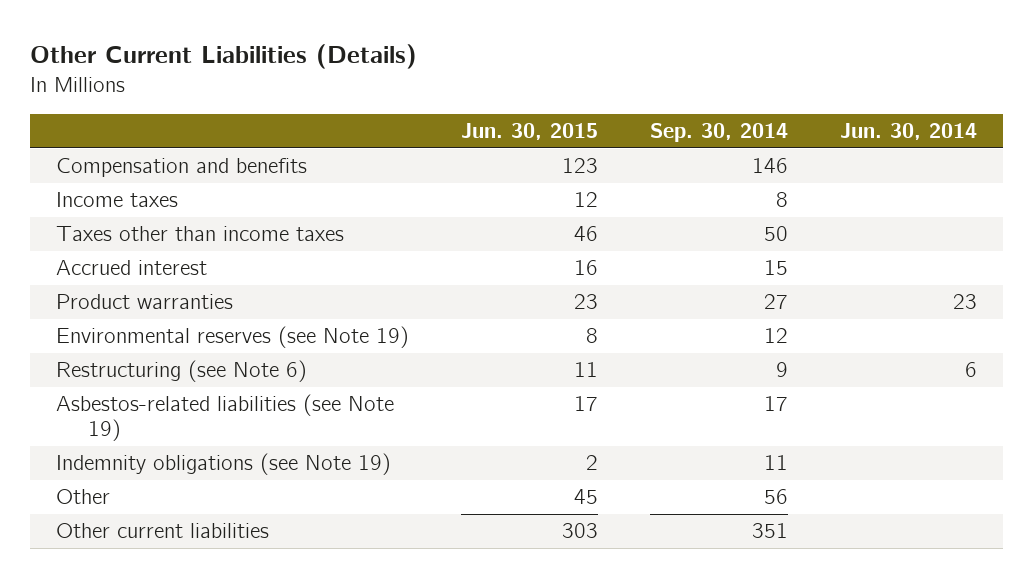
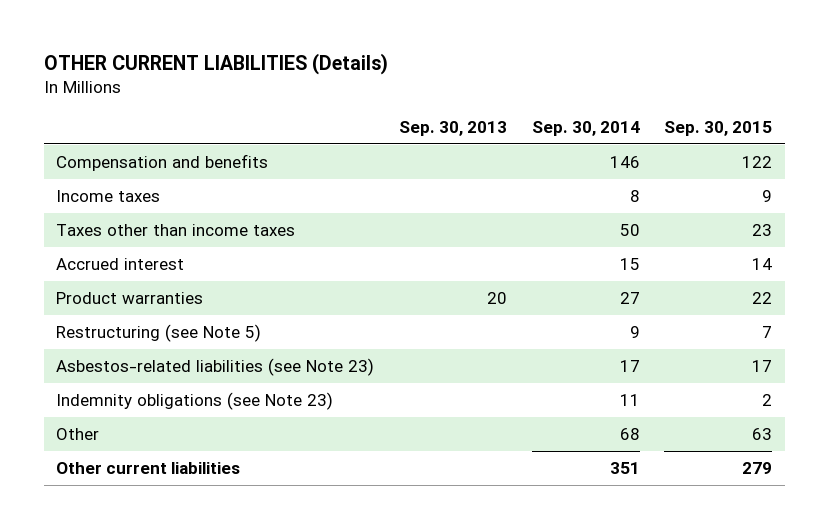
[29,44,417,70] Other Current Liabilities (Details) -> [44,53,389,76] OTHER CURRENT LIABILITIES (Details)
[461,123,599,141] Jun. 30, 2015 -> none
[840,123,978,141] Jun. 30, 2014 -> none
none -> [399,121,508,137] Sep. 30, 2013
none -> [664,121,773,137] Sep. 30, 2015
[55,326,409,349] Environmental reserves (see Note 19) -> none
[55,360,307,383] Restructuring (see Note 6) -> [56,323,262,342] Restructuring (see Note 5)
[55,394,394,442] Asbestos-related liabilities (see Note 19) -> [56,357,375,376] Asbestos-related liabilities (see Note 23)
[55,453,391,476] Indemnity obligations (see Note 19) -> [56,391,334,410] Indemnity obligations (see Note 23)
[764,489,789,505] 56 -> [619,427,640,440] 68

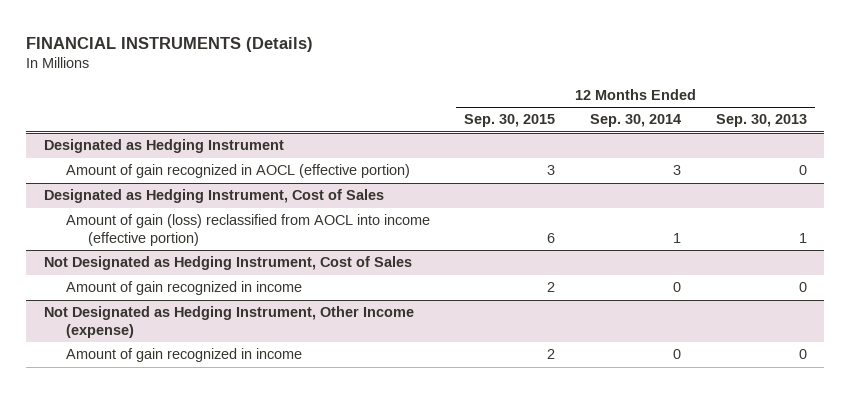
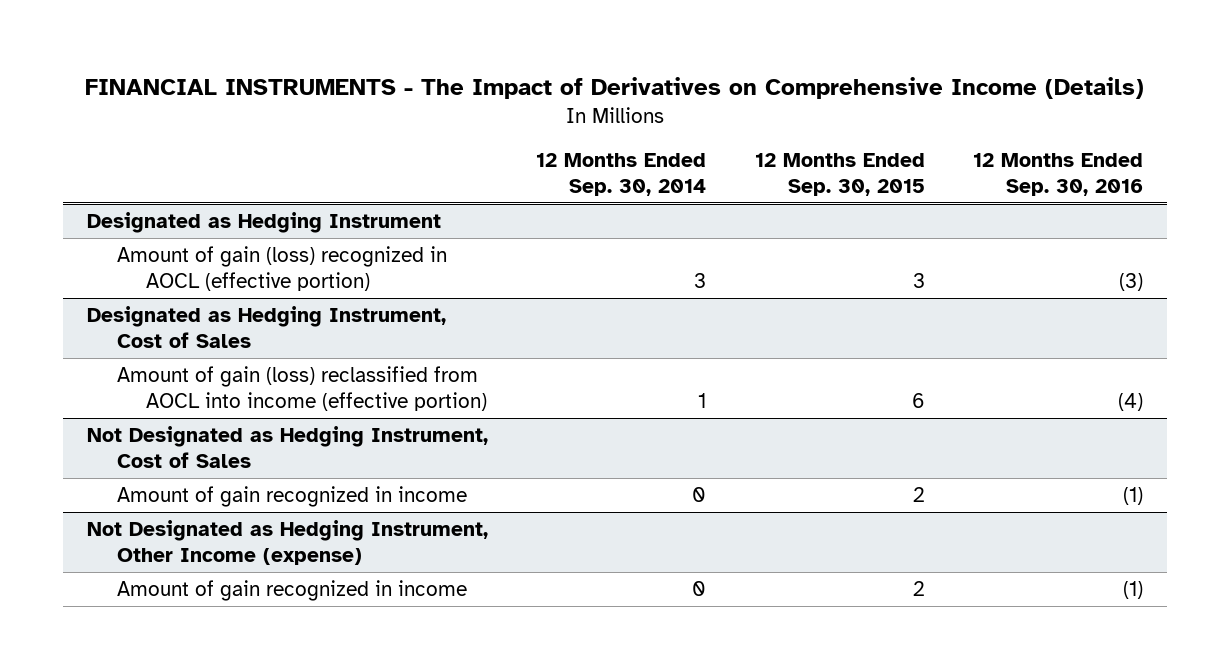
[26,36,314,52] FINANCIAL INSTRUMENTS (Details) -> [84,76,1144,99] FINANCIAL INSTRUMENTS - The Impact of Derivatives on Comprehensive Income (Details)
[715,114,807,128] Sep. 30, 2013 -> none
none -> [972,153,1143,196] 12 Months Ended Sep. 30, 2016
[65,164,410,179] Amount of gain recognized in AOCL (effective portion) -> [116,246,447,291] Amount of gain (loss) recognized in AOCL (effective portion)

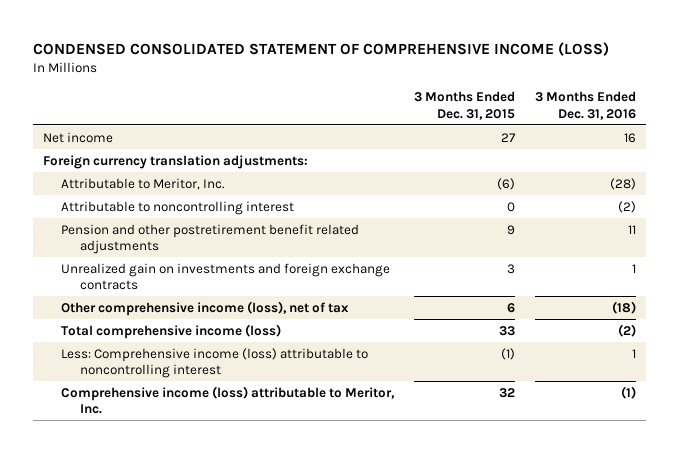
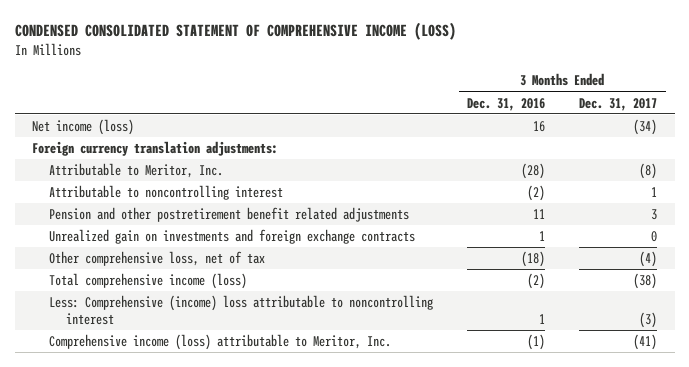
[414,91,516,120] 3 Months Ended Dec. 31, 2015 -> none
none -> [579,97,658,111] Dec. 31, 2017
[43,131,114,143] Net income -> [31,119,134,136] Net income (loss)
[61,300,350,316] Other comprehensive income (loss), net of tax -> [48,251,265,267] Other comprehensive loss, net of tax
[61,347,369,379] Less: Comprehensive income (loss) attributable to noncontrolling interest -> [48,295,433,325] Less: Comprehensive (income) loss attributable to noncontrolling interest

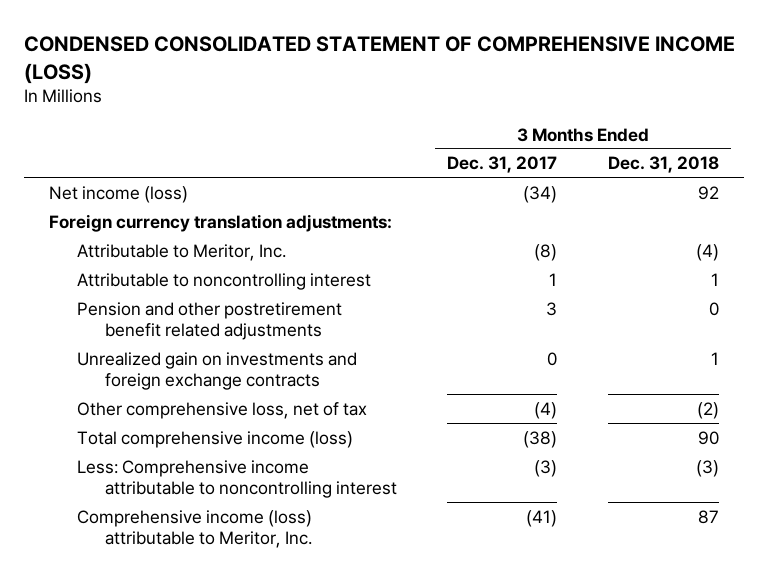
[467,97,546,111] Dec. 31, 2016 -> none
none -> [607,156,719,174] Dec. 31, 2018
[48,295,433,325] Less: Comprehensive (income) loss attributable to noncontrolling interest -> [76,459,397,498] Less: Comprehensive income attributable to noncontrolling interest

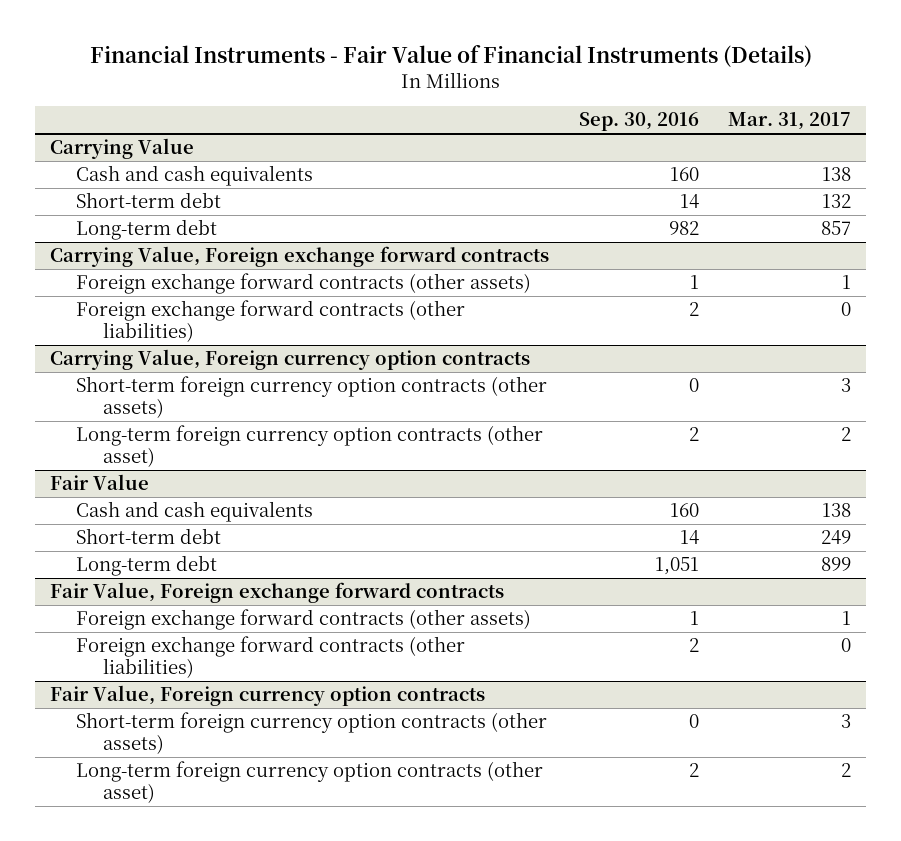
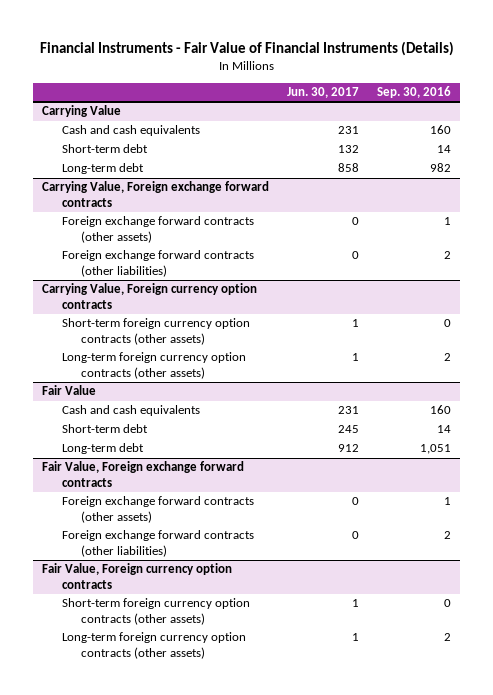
[728,112,852,131] Mar. 31, 2017 -> none
none -> [287,87,360,99] Jun. 30, 2017
[76,425,544,468] Long-term foreign currency option contracts (other asset) -> [61,352,246,379] Long-term foreign currency option contracts (other assets)
[76,761,544,804] Long-term foreign currency option contracts (other asset) -> [61,632,246,659] Long-term foreign currency option contracts (other assets)

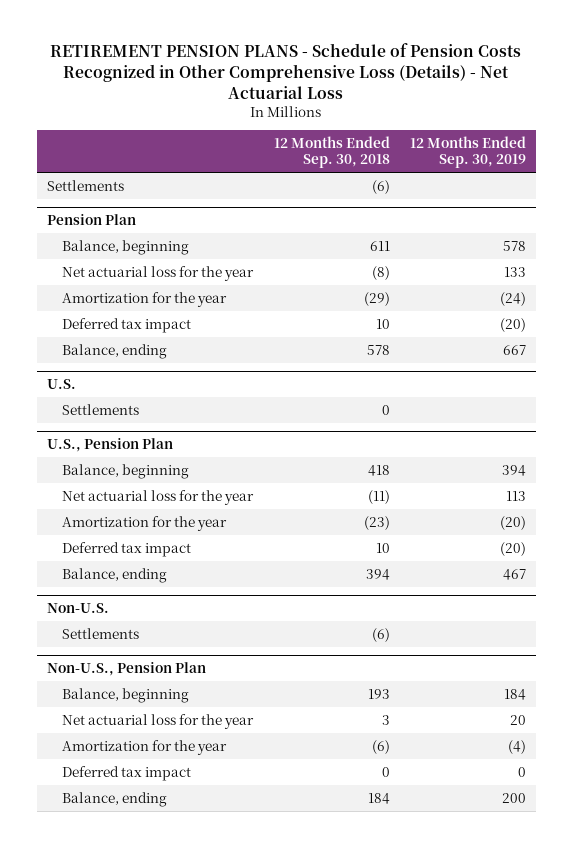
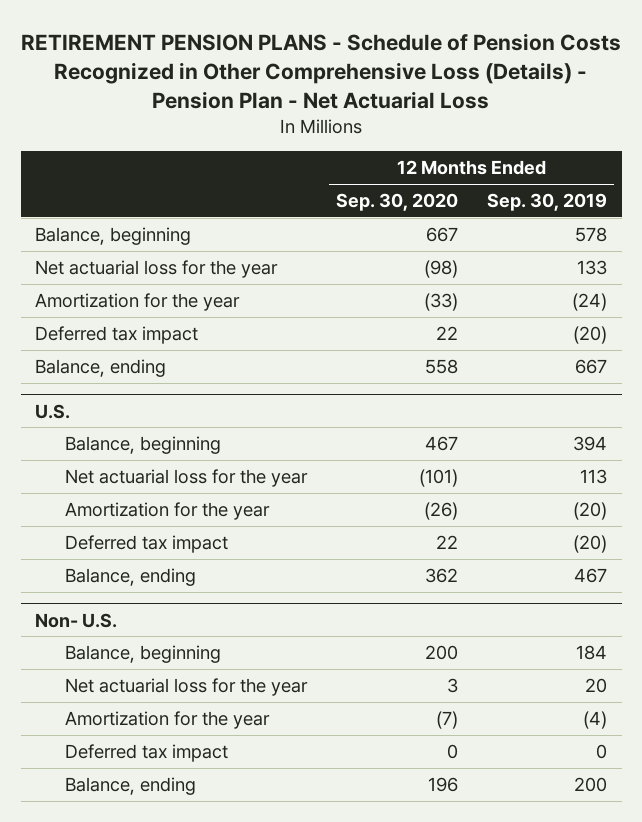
[50,43,522,99] RETIREMENT PENSION PLANS - Schedule of Pension Costs Recognized in Other Comprehensive Loss (Details) - Net Actuarial Loss -> [21,32,622,109] RETIREMENT PENSION PLANS - Schedule of Pension Costs Recognized in Other Comprehensive Loss (Details) - Pension Plan - Net Actuarial Loss
[273,135,390,169] 12 Months Ended Sep. 30, 2018 -> none
none -> [336,193,459,212] Sep. 30, 2020
[46,179,124,191] Settlements -> none
[46,213,136,225] Pension Plan -> none
[62,403,140,415] Settlements -> none
[46,437,173,452] U.S., Pension Plan -> none
[62,627,140,639] Settlements -> none
[46,661,206,676] Non-U.S., Pension Plan -> none
[46,602,109,613] Non-U.S. -> [35,612,118,628] Non- U.S.

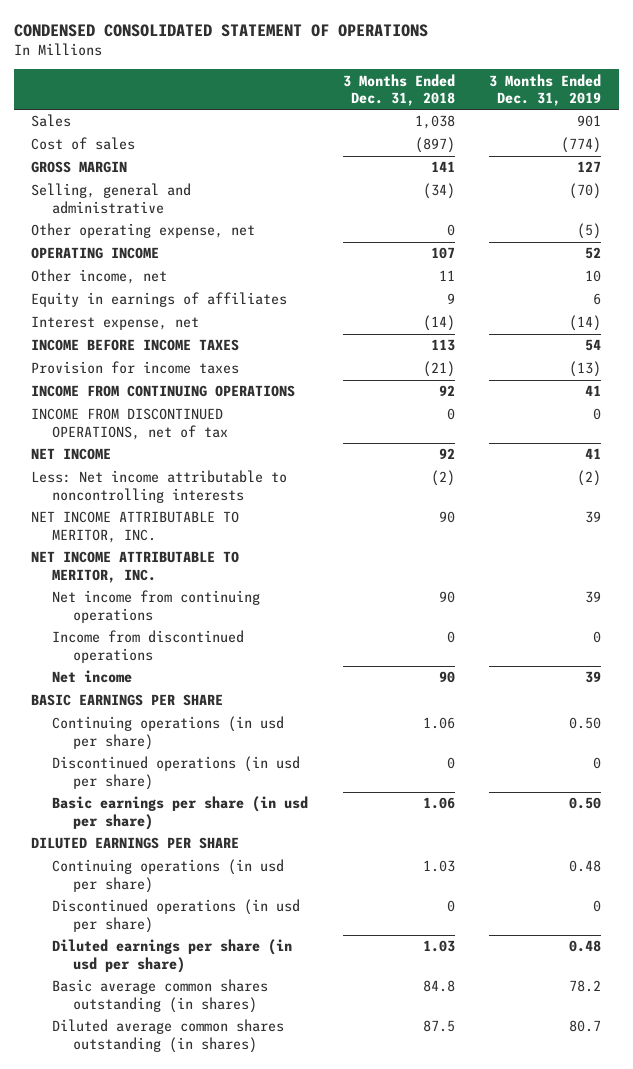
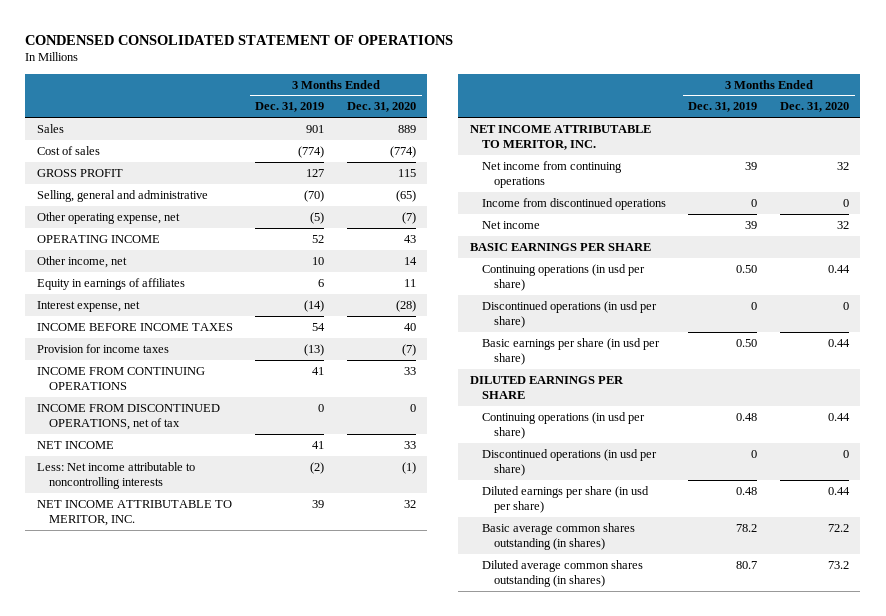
[342,73,455,107] 3 Months Ended Dec. 31, 2018 -> none
none -> [346,102,416,113] Dec. 31, 2020
[31,161,128,174] GROSS MARGIN -> [36,168,123,177] GROSS PROFIT

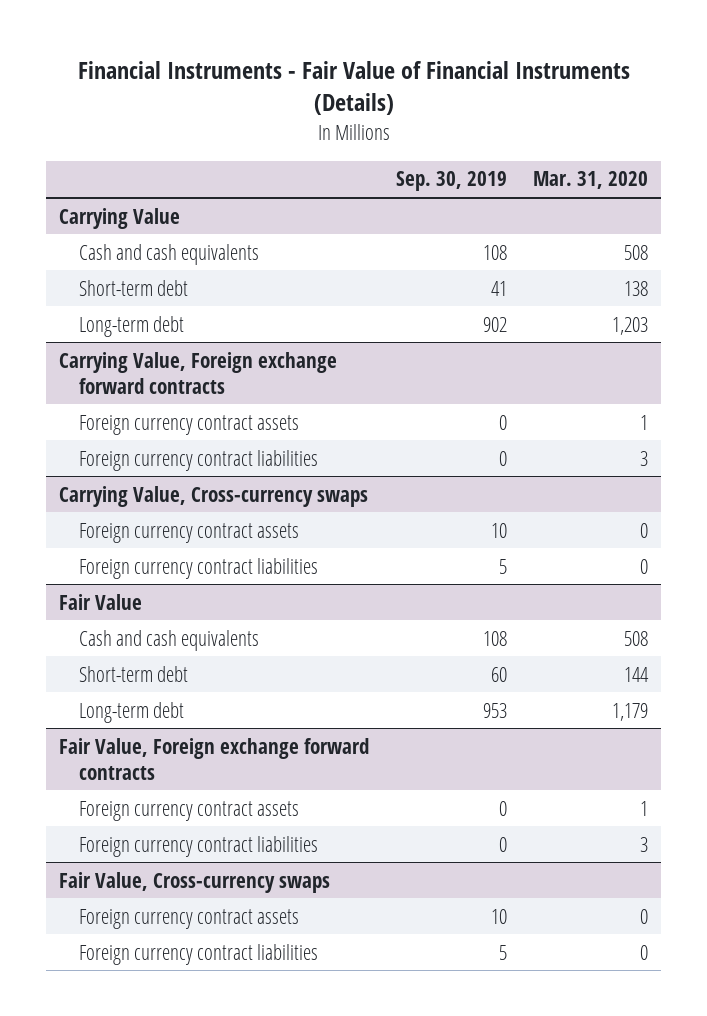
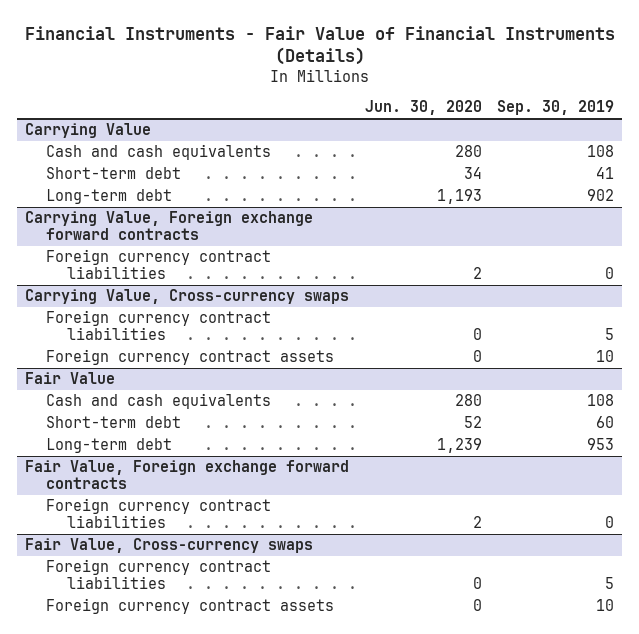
[533,171,649,190] Mar. 31, 2020 -> none
none -> [364,100,482,116] Jun. 30, 2020
[78,414,299,435] Foreign currency contract assets -> none
[78,522,299,543] Foreign currency contract assets -> [46,349,335,366] Foreign currency contract assets
[78,800,299,821] Foreign currency contract assets -> none
[78,908,299,929] Foreign currency contract assets -> [46,598,335,615] Foreign currency contract assets

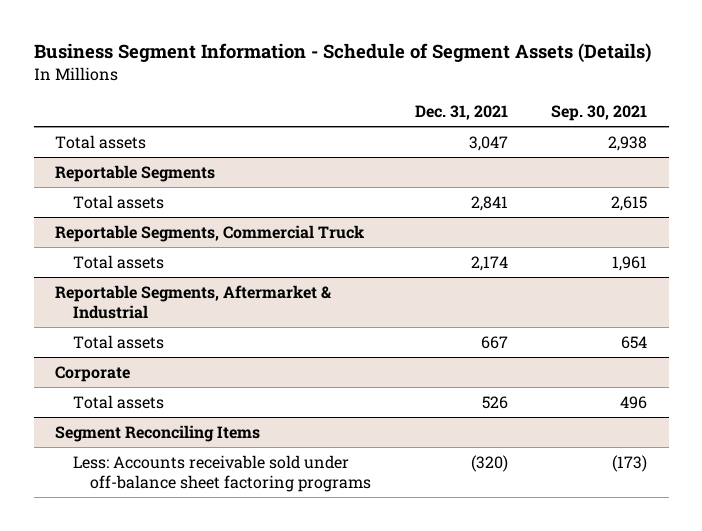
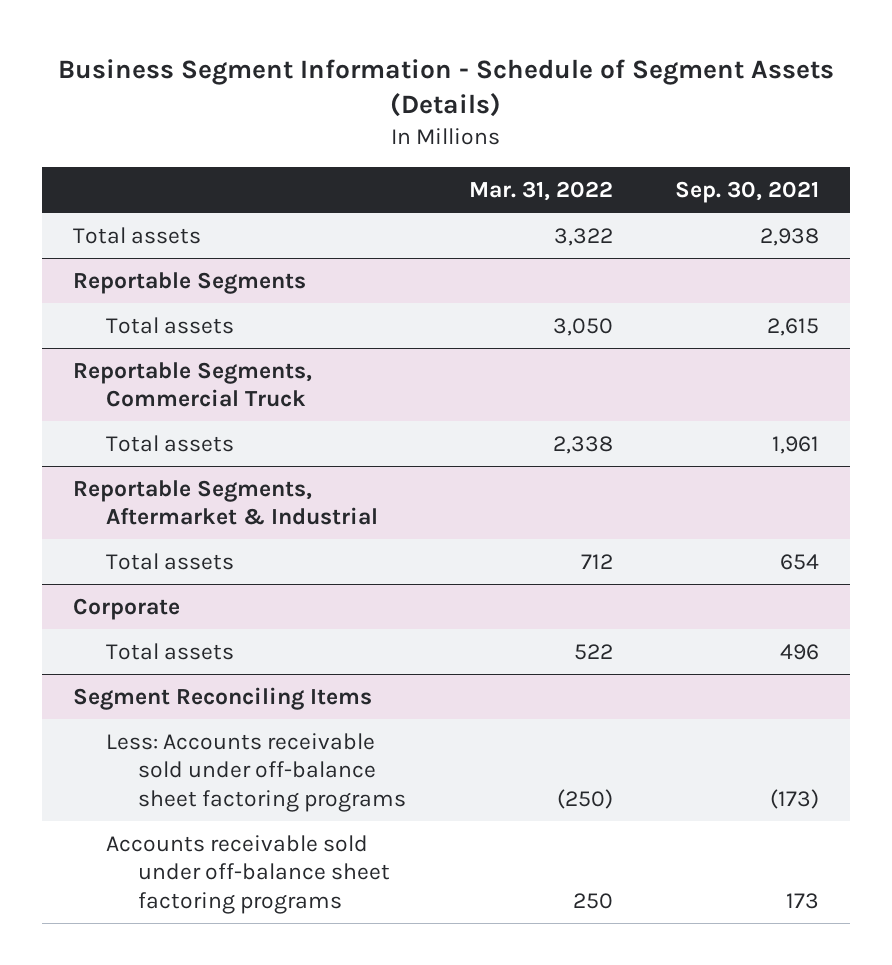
[414,104,508,120] Dec. 31, 2021 -> none
none -> [468,180,613,201] Mar. 31, 2022
none -> [105,834,391,914] Accounts receivable sold under off-balance sheet factoring programs

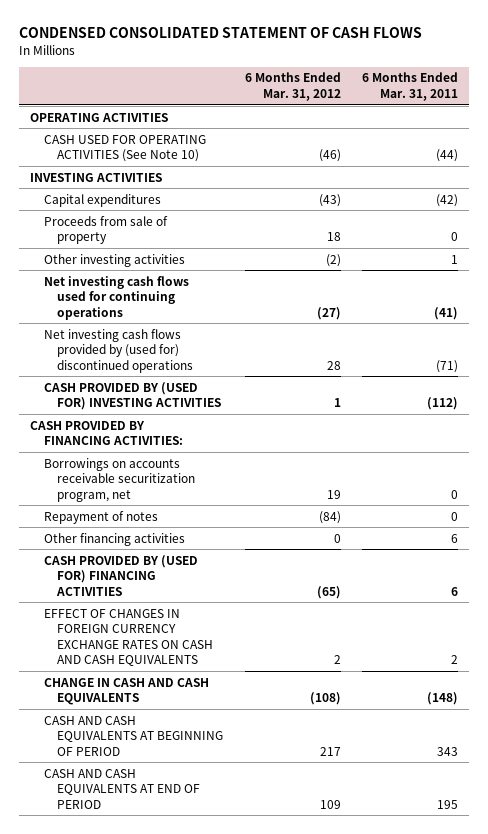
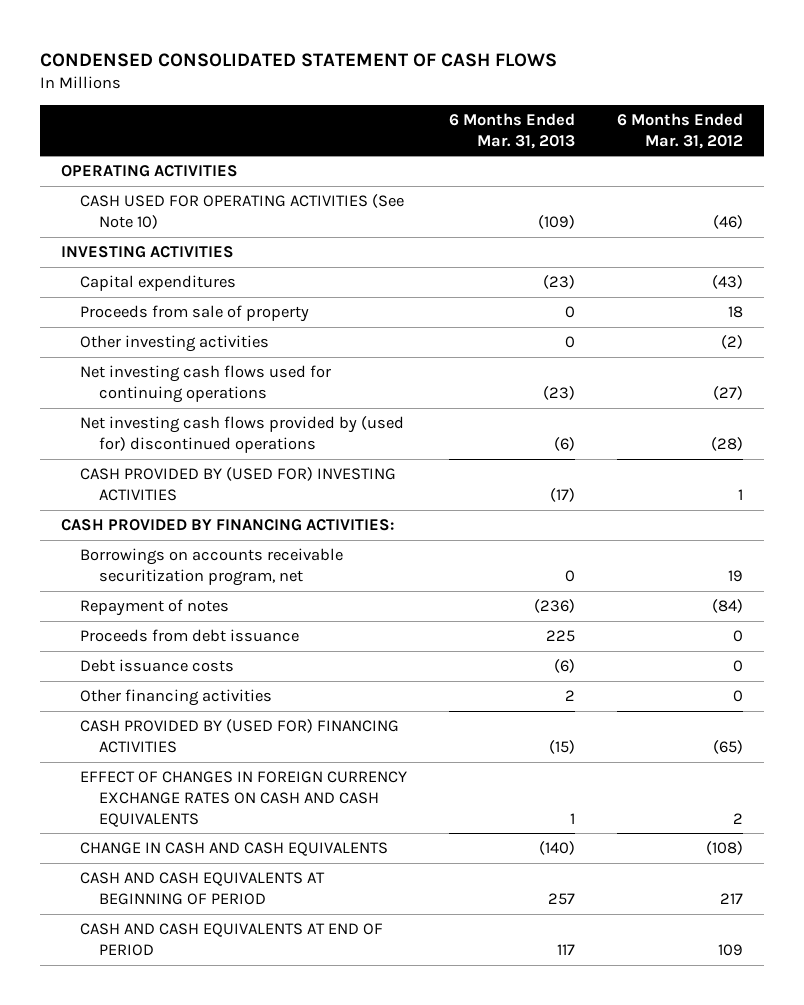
[361,72,458,101] 6 Months Ended Mar. 31, 2011 -> none
none -> [448,113,575,149] 6 Months Ended Mar. 31, 2013
[326,360,341,370] 28 -> [710,436,743,451] (28)
none -> [79,629,299,643] Proceeds from debt issuance
none -> [79,659,234,673] Debt issuance costs

